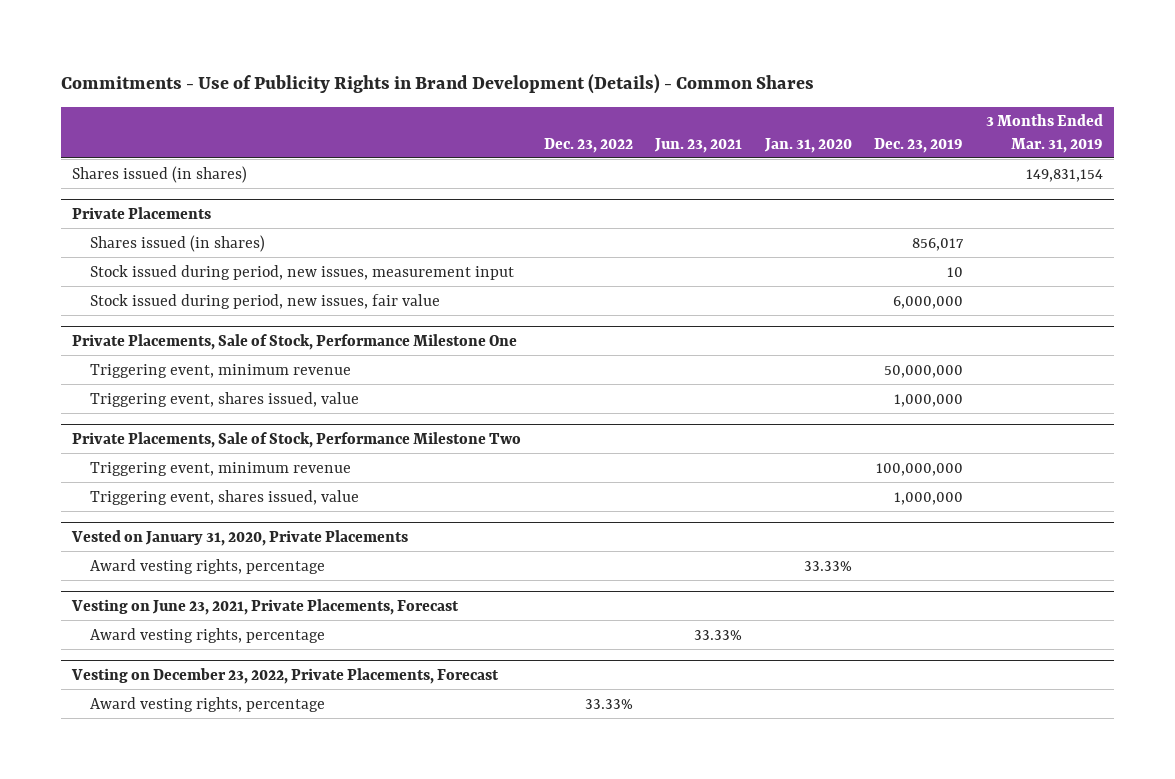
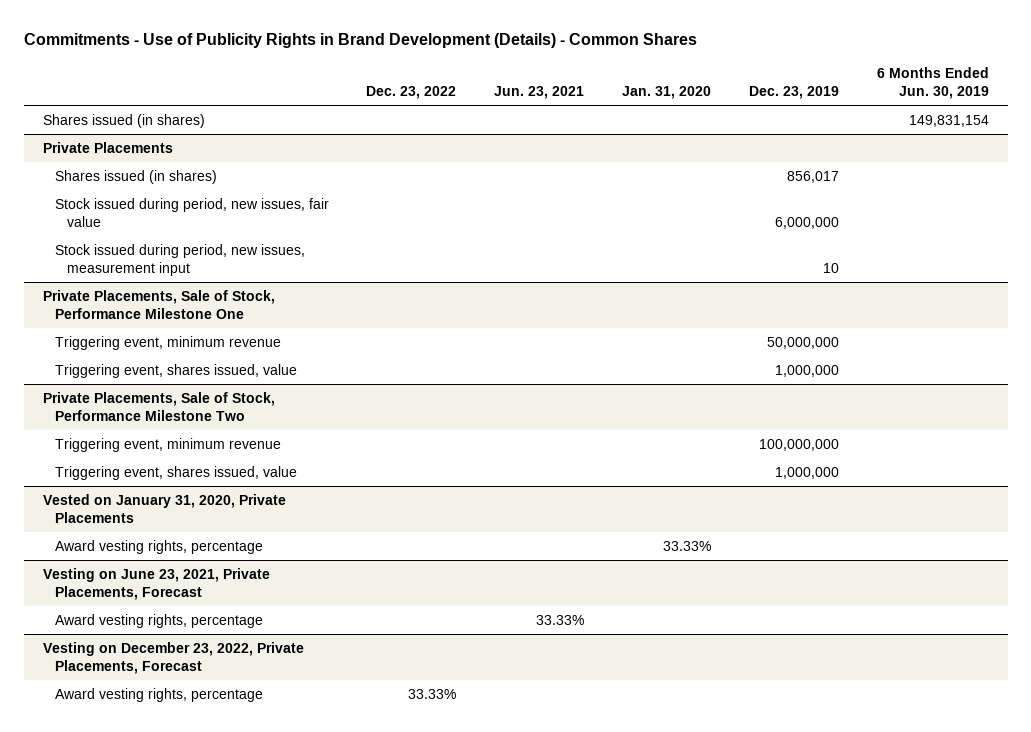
[985,114,1103,153] 3 Months Ended Mar. 31, 2019 -> none
none -> [876,67,989,99] 6 Months Ended Jun. 30, 2019
[90,264,515,280] Stock issued during period, new issues, measurement input -> [54,243,305,276] Stock issued during period, new issues, measurement input

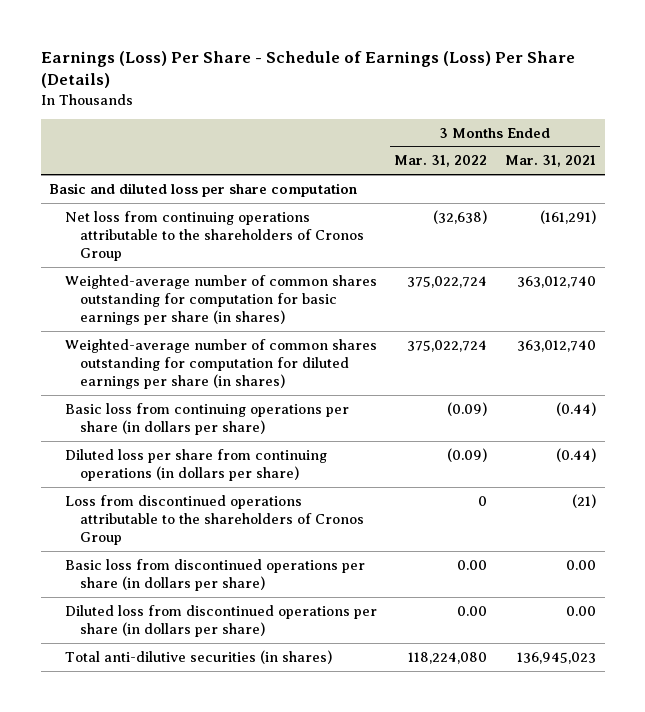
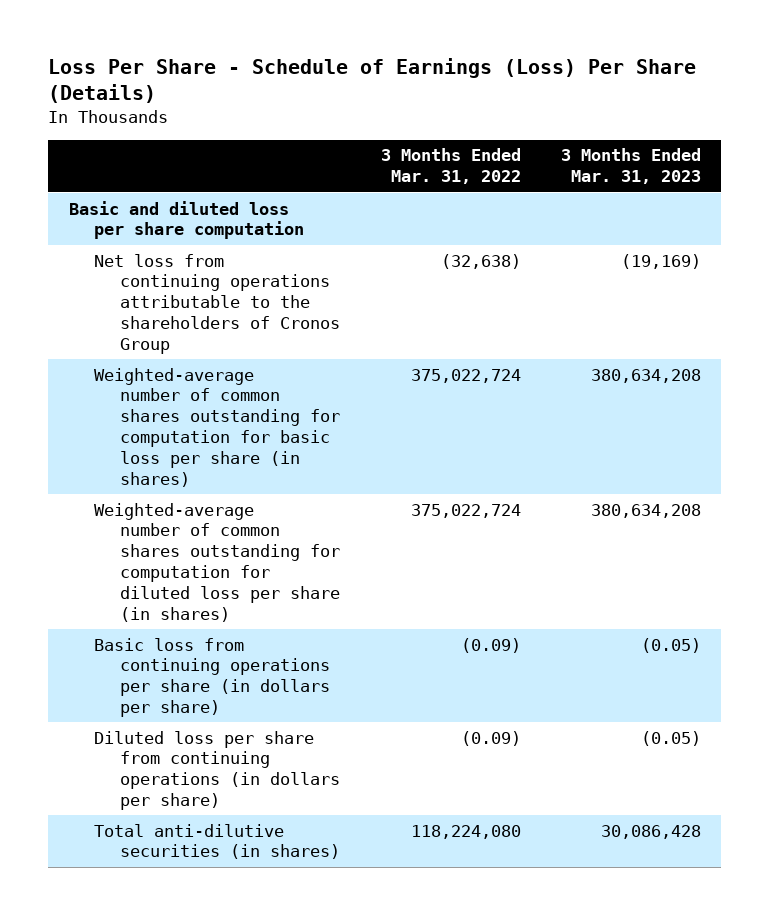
[40,50,575,89] Earnings (Loss) Per Share - Schedule of Earnings (Loss) Per Share (Details) -> [48,58,697,104] Loss Per Share - Schedule of Earnings (Loss) Per Share (Details)
[504,155,596,168] Mar. 31, 2021 -> none
none -> [561,148,702,185] 3 Months Ended Mar. 31, 2023
[64,274,377,325] Weighted-average number of common shares outstanding for computation for basic earnings per share (in shares) -> [94,367,341,487] Weighted-average number of common shares outstanding for computation for basic loss per share (in shares)
[64,338,377,389] Weighted-average number of common shares outstanding for computation for diluted earnings per share (in shares) -> [94,502,341,622] Weighted-average number of common shares outstanding for computation for diluted loss per share (in shares)
[64,494,364,545] Loss from discontinued operations attributable to the shareholders of Cronos Group -> none
[64,558,365,591] Basic loss from discontinued operations per share (in dollars per share) -> none
[64,604,377,637] Diluted loss from discontinued operations per share (in dollars per share) -> none

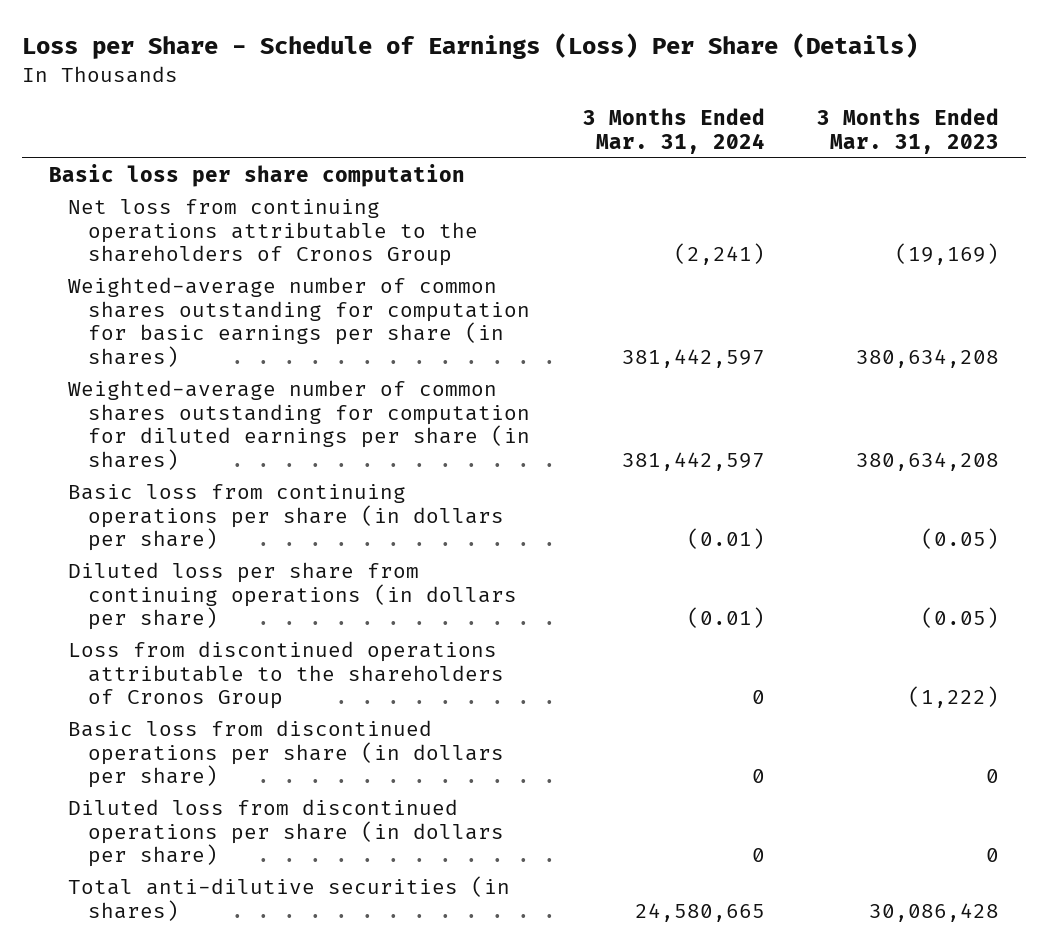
[48,58,697,104] Loss Per Share - Schedule of Earnings (Loss) Per Share (Details) -> [22,33,919,60] Loss per Share - Schedule of Earnings (Loss) Per Share (Details)
[380,148,521,185] 3 Months Ended Mar. 31, 2022 -> none
none -> [582,108,765,154] 3 Months Ended Mar. 31, 2024
[68,200,305,240] Basic and diluted loss per share computation -> [48,164,465,188] Basic loss per share computation
[94,367,341,487] Weighted-average number of common shares outstanding for computation for basic loss per share (in shares) -> [68,277,530,367] Weighted-average number of common shares outstanding for computation for basic earnings per share (in shares)
[94,502,341,622] Weighted-average number of common shares outstanding for computation for diluted loss per share (in shares) -> [68,380,530,470] Weighted-average number of common shares outstanding for computation for diluted earnings per share (in shares)
none -> [68,641,504,710] Loss from discontinued operations attributable to the shareholders of Cronos Group
none -> [68,720,504,789] Basic loss from discontinued operations per share (in dollars per share)
none -> [68,799,504,868] Diluted loss from discontinued operations per share (in dollars per share)

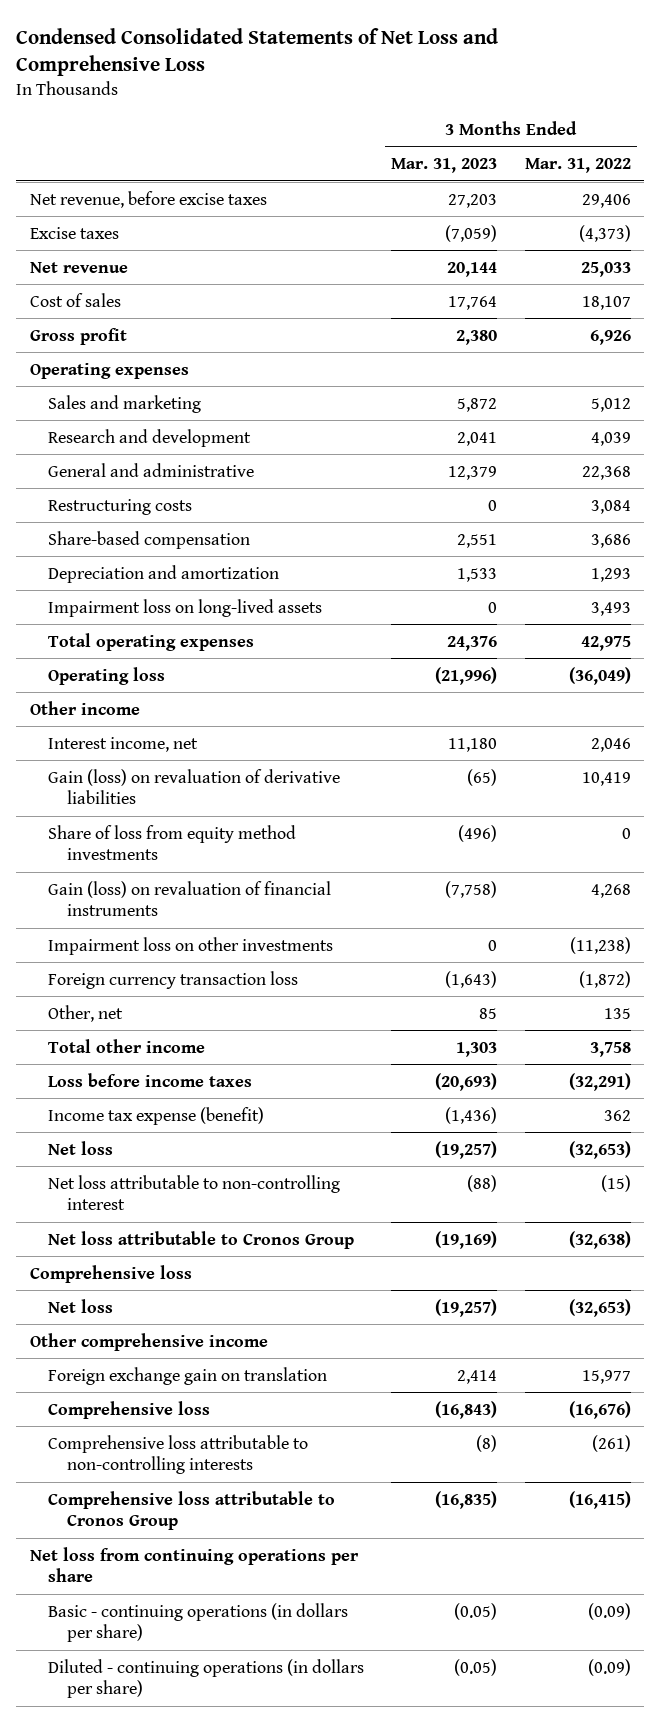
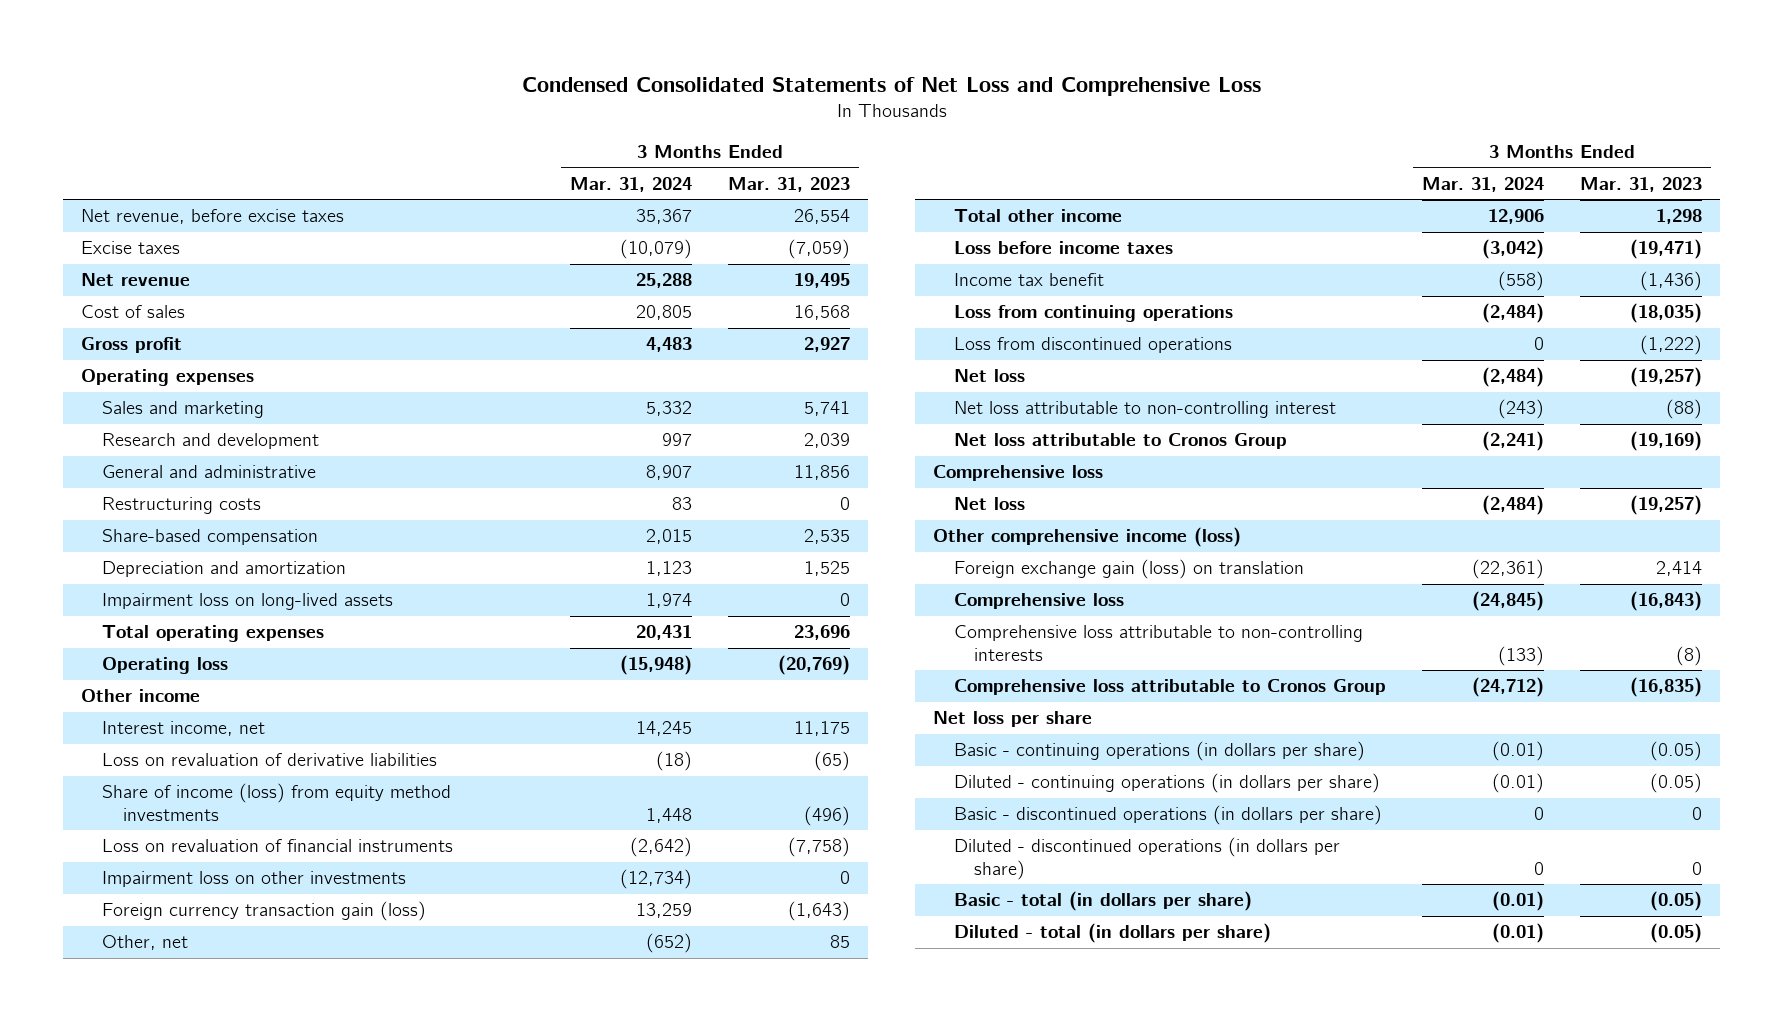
[524,158,631,174] Mar. 31, 2022 -> none
none -> [570,176,693,192] Mar. 31, 2024
[448,193,498,208] 27,203 -> [794,209,851,225] 26,554
[447,261,498,277] 20,144 -> [794,273,851,289] 19,495
[448,295,498,310] 17,764 -> [794,305,851,321] 16,568
[456,329,498,345] 2,380 -> [804,337,851,353] 2,927
[457,397,498,412] 5,872 -> [804,401,851,417] 5,741
[457,431,498,446] 2,041 -> [804,433,851,449] 2,039
[448,465,498,480] 12,379 -> [794,465,851,481] 11,856
[457,533,498,548] 2,551 -> [804,529,851,545] 2,535
[457,567,498,582] 1,533 -> [804,561,851,577] 1,525
[447,635,498,651] 24,376 -> [794,625,851,641] 23,696
[435,666,498,685] (21,996) -> [778,655,851,676] (20,769)
[448,737,498,752] 11,180 -> [794,721,851,737] 11,175
[48,768,341,805] Gain (loss) on revaluation of derivative liabilities -> [101,753,437,767] Loss on revaluation of derivative liabilities
[48,824,297,861] Share of loss from equity method investments -> [101,783,451,821] Share of income (loss) from equity method investments
[48,880,332,917] Gain (loss) on revaluation of financial instruments -> [101,839,453,853] Loss on revaluation of financial instruments
[48,970,299,989] Foreign currency transaction loss -> [101,901,426,922] Foreign currency transaction gain (loss)
[456,1041,498,1057] 1,303 -> [1655,209,1702,225] 1,298
[435,1072,498,1091] (20,693) -> [1629,239,1702,260] (19,471)
[48,1106,265,1125] Income tax expense (benefit) -> [953,273,1104,287] Income tax benefit
none -> [953,305,1233,323] Loss from continuing operations
none -> [953,337,1232,354] Loss from discontinued operations
[29,1332,268,1351] Other comprehensive income -> [932,527,1241,548] Other comprehensive income (loss)
[48,1366,328,1385] Foreign exchange gain on translation -> [953,559,1304,580] Foreign exchange gain (loss) on translation
[29,1546,359,1583] Net loss from continuing operations per share -> [932,711,1092,728] Net loss per share
none -> [953,805,1382,826] Basic - discontinued operations (in dollars per share)
none -> [953,837,1340,880] Diluted - discontinued operations (in dollars per share)
none -> [953,891,1252,912] Basic - total (in dollars per share)
none -> [953,923,1271,944] Diluted - total (in dollars per share)

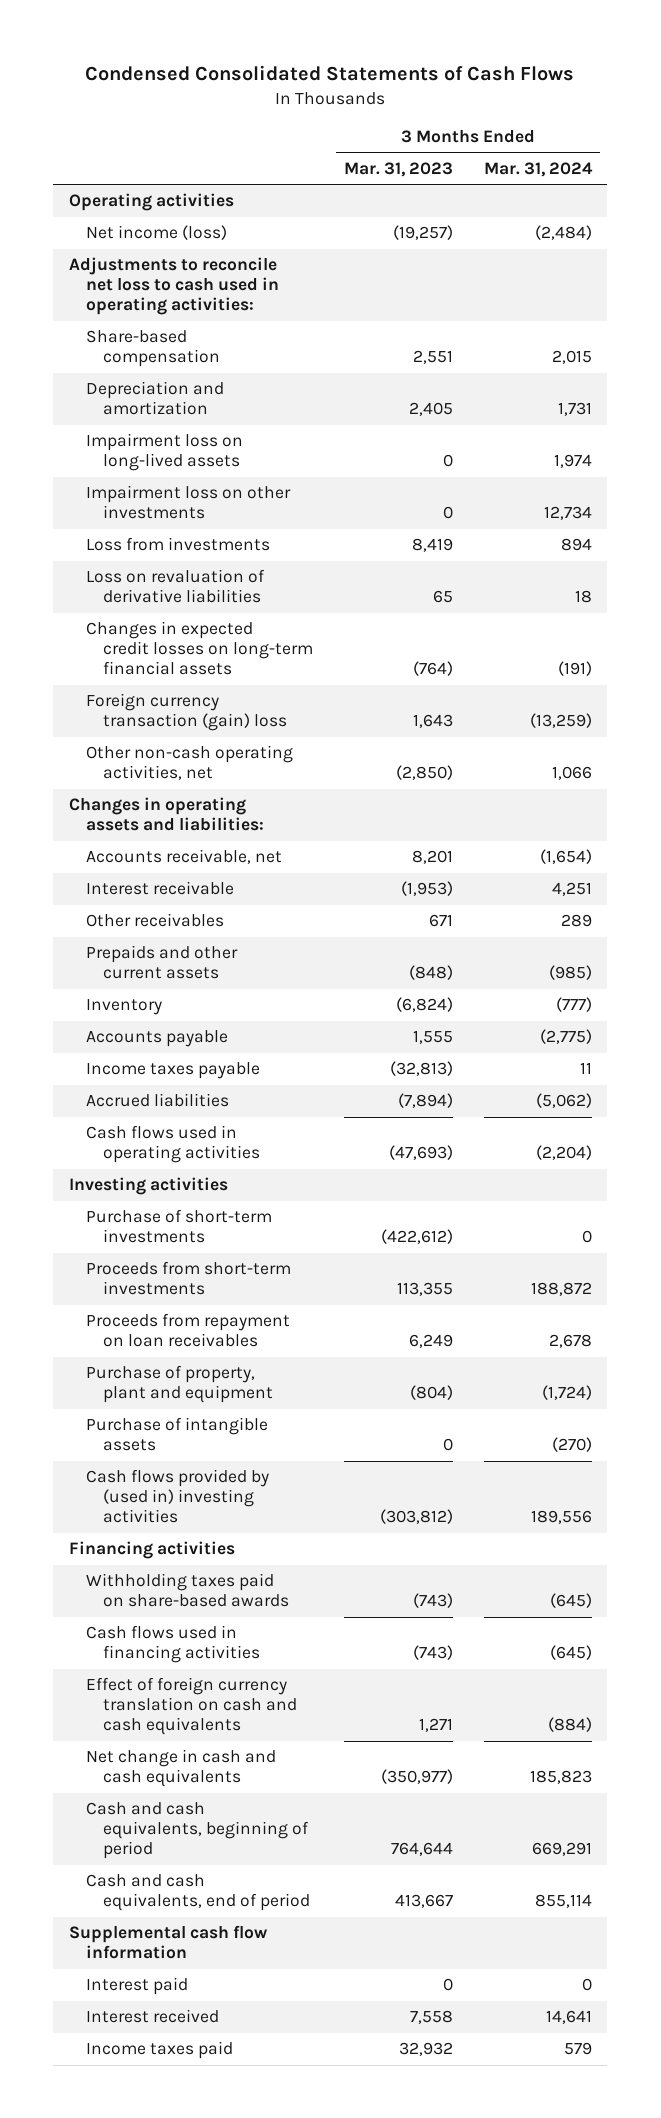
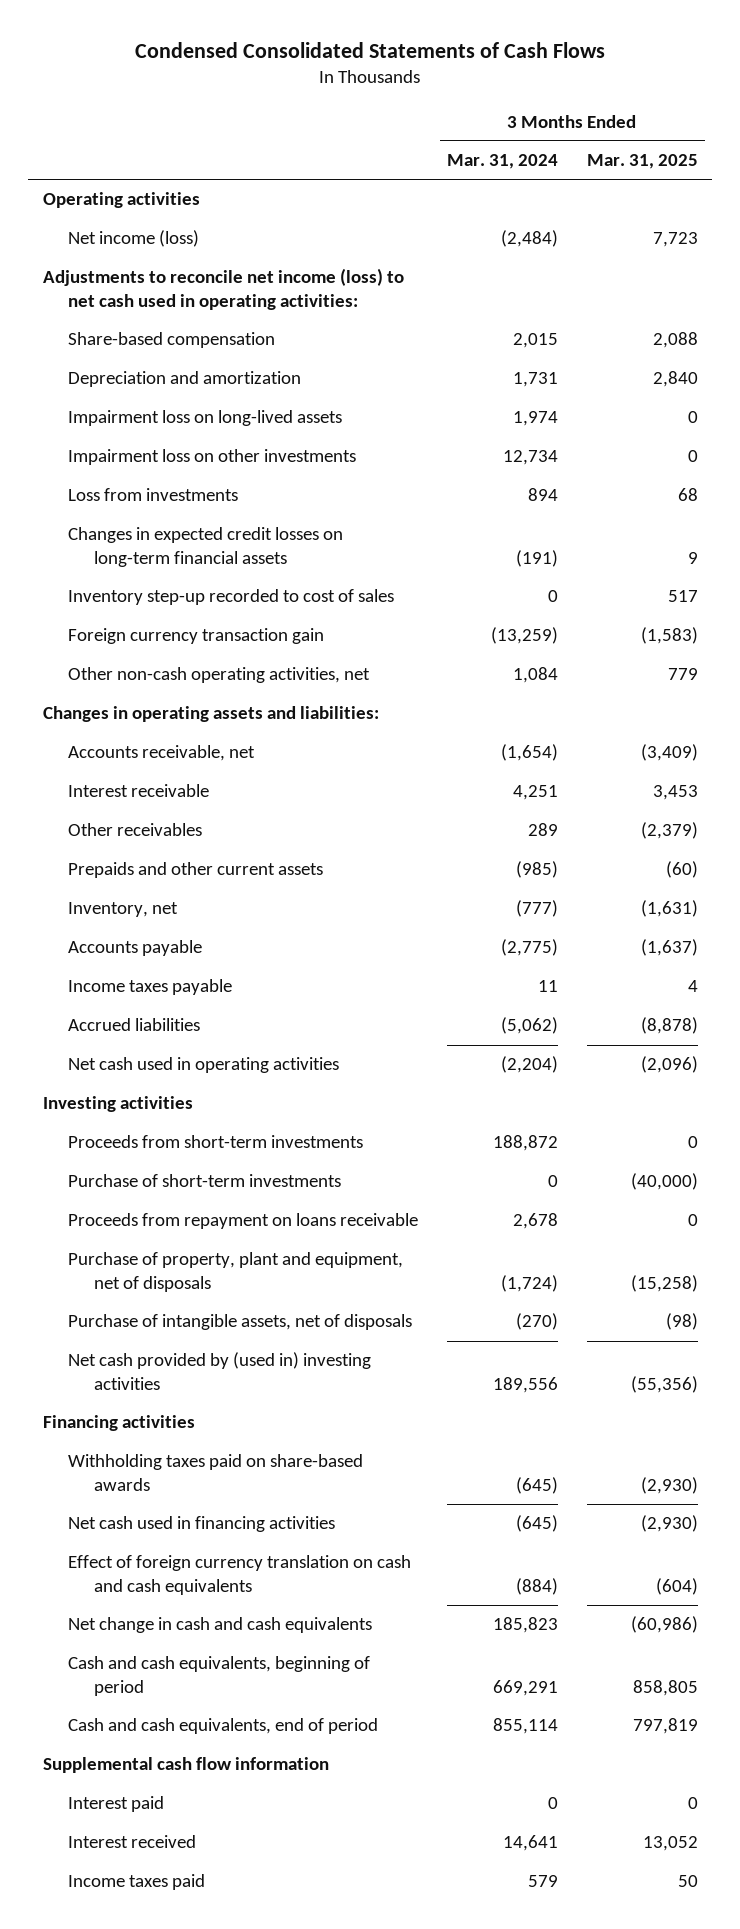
[343,161,453,177] Mar. 31, 2023 -> none
none -> [586,154,698,170] Mar. 31, 2025
[69,257,279,316] Adjustments to reconcile net loss to cash used in operating activities: -> [42,268,404,311] Adjustments to reconcile net income (loss) to net cash used in operating activities:
[85,569,265,604] Loss on revaluation of derivative liabilities -> none
none -> [68,589,395,606] Inventory step-up recorded to cost of sales
[85,693,287,732] Foreign currency transaction (gain) loss -> [68,628,325,645] Foreign currency transaction gain
[551,766,592,781] 1,066 -> [513,667,559,684] 1,084
[85,999,162,1016] Inventory -> [68,902,179,918] Inventory, net
[85,1125,260,1164] Cash flows used in operating activities -> [68,1057,340,1074] Net cash used in operating activities
[85,1209,272,1244] Purchase of short-term investments -> [68,1174,342,1188] Purchase of short-term investments
[85,1313,290,1348] Proceeds from repayment on loan receivables -> [68,1213,419,1230] Proceeds from repayment on loans receivable
[85,1365,273,1404] Purchase of property, plant and equipment -> [68,1252,404,1293] Purchase of property, plant and equipment, net of disposals
[85,1417,268,1452] Purchase of intangible assets -> [68,1314,413,1331] Purchase of intangible assets, net of disposals
[85,1469,269,1524] Cash flows provided by (used in) investing activities -> [68,1352,372,1391] Net cash provided by (used in) investing activities
[85,1625,260,1664] Cash flows used in financing activities -> [68,1516,336,1533] Net cash used in financing activities

